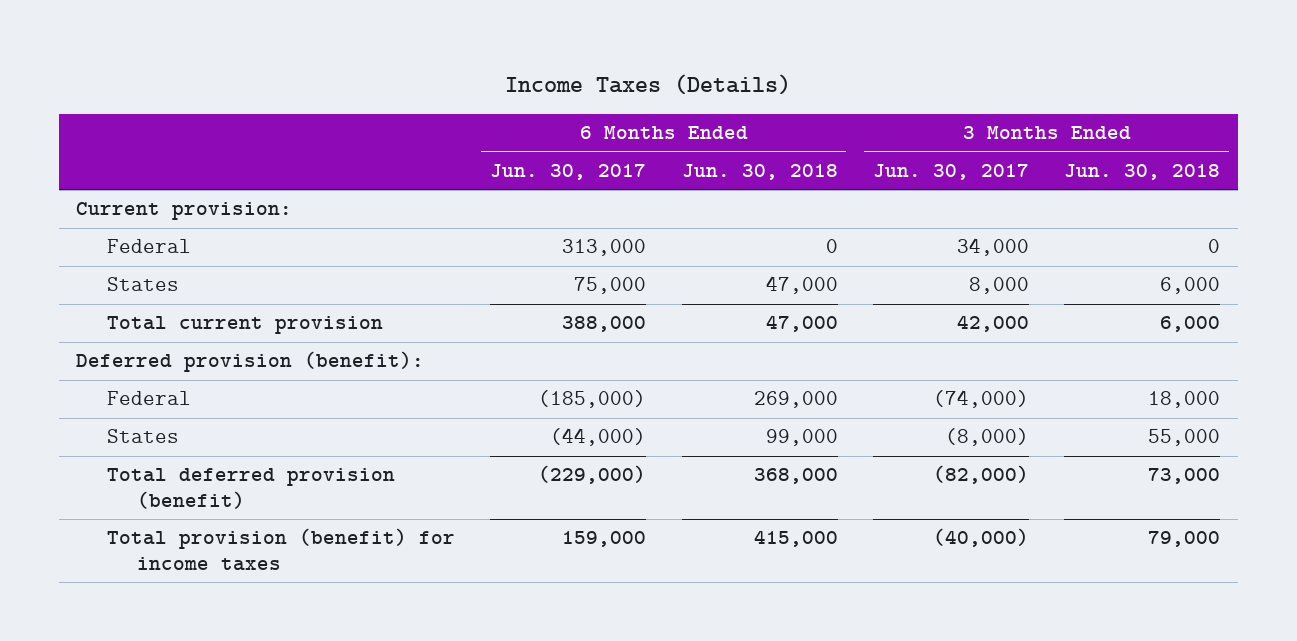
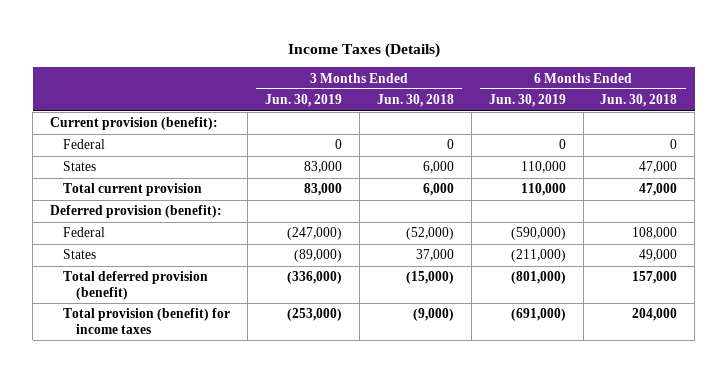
[490,163,647,180] Jun. 30, 2017 -> none
[873,163,1030,180] Jun. 30, 2017 -> none
none -> [264,94,342,108] Jun. 30, 2019
none -> [488,94,566,108] Jun. 30, 2019
[76,202,293,221] Current provision: -> [50,117,219,131] Current provision (benefit):
[753,391,838,409] 269,000 -> [632,227,678,240] 108,000
[1148,391,1221,409] 18,000 -> [405,227,454,241] (52,000)
[765,429,838,447] 99,000 -> [639,249,678,262] 49,000
[1148,429,1221,447] 55,000 -> [415,249,454,262] 37,000
[753,468,838,485] 368,000 -> [632,271,678,285] 157,000
[1148,468,1221,485] 73,000 -> [405,271,454,285] (15,000)
[753,530,838,548] 415,000 -> [632,308,678,322] 204,000
[1148,531,1221,548] 79,000 -> [412,308,454,322] (9,000)

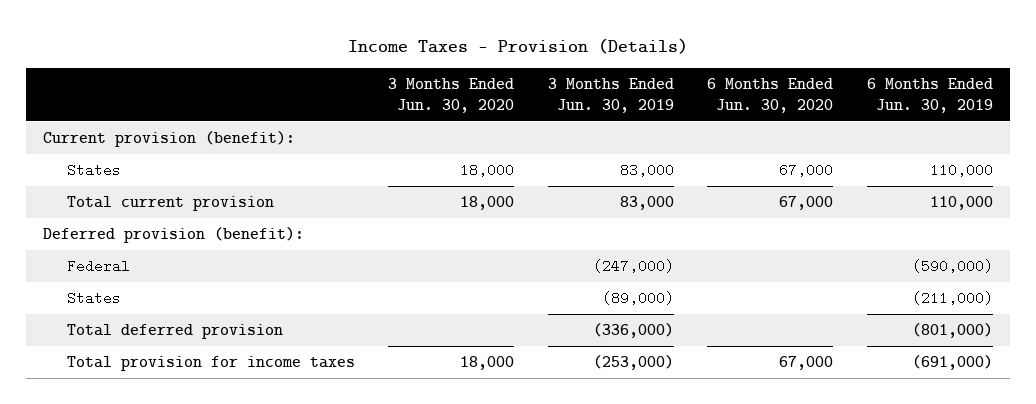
[287,42,440,58] Income Taxes (Details) -> [348,37,689,54] Income Taxes - Provision (Details)
[376,94,454,108] Jun. 30, 2018 -> none
[600,94,678,108] Jun. 30, 2018 -> none
none -> [388,77,515,113] 3 Months Ended Jun. 30, 2020
none -> [707,77,834,113] 6 Months Ended Jun. 30, 2020
[63,139,106,150] Federal -> none
[63,271,209,301] Total deferred provision (benefit) -> [66,323,283,339] Total deferred provision
[63,308,231,335] Total provision (benefit) for income taxes -> [66,355,355,371] Total provision for income taxes

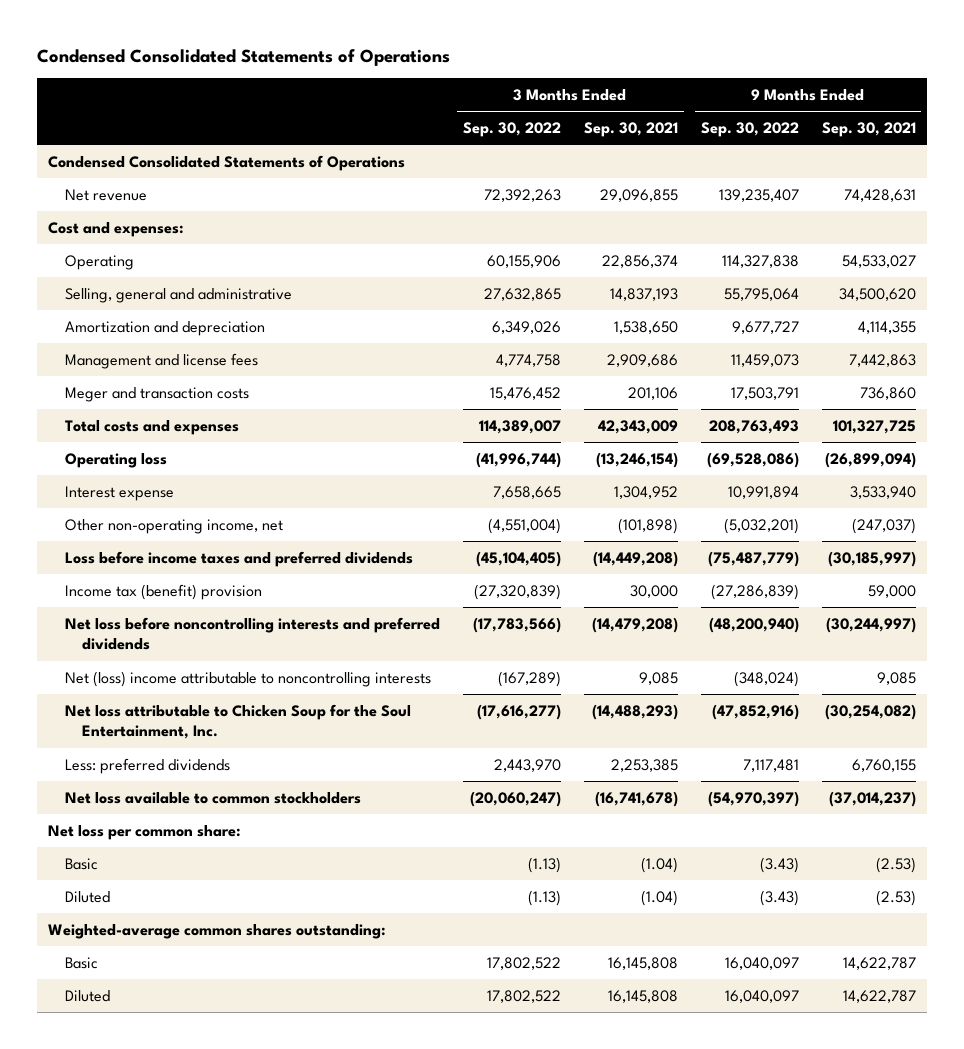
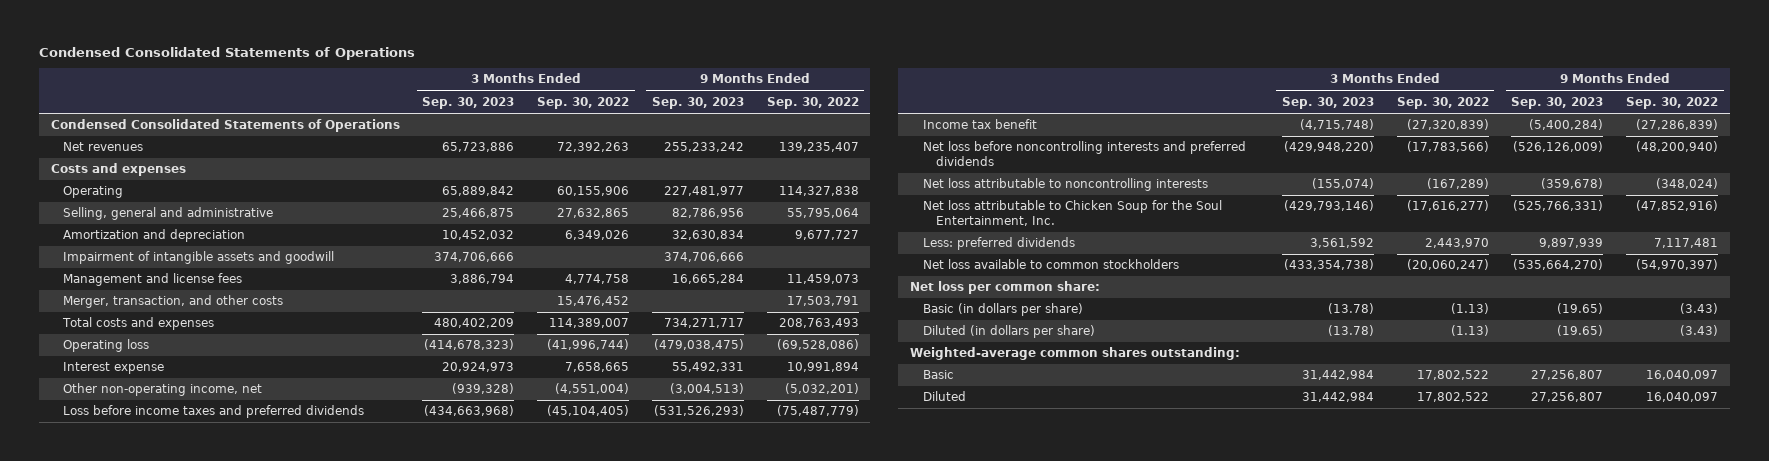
[583,122,678,138] Sep. 30, 2021 -> none
[821,122,916,138] Sep. 30, 2021 -> none
none -> [422,96,515,109] Sep. 30, 2023
none -> [651,96,744,109] Sep. 30, 2023
[64,188,147,201] Net revenue -> [63,142,144,152] Net revenues
[48,221,185,237] Cost and expenses: -> [50,163,186,177] Costs and expenses
none -> [63,251,335,265] Impairment of intangible assets and goodwill
[64,386,249,402] Meger and transaction costs -> [63,295,284,309] Merger, transaction, and other costs
[64,583,262,600] Income tax (benefit) provision -> [922,119,1037,130] Income tax benefit
[64,670,431,687] Net (loss) income attributable to noncontrolling interests -> [922,178,1208,192] Net loss attributable to noncontrolling interests
[64,857,98,870] Basic -> [922,303,1083,317] Basic (in dollars per share)
[64,890,110,903] Diluted -> [922,325,1095,339] Diluted (in dollars per share)

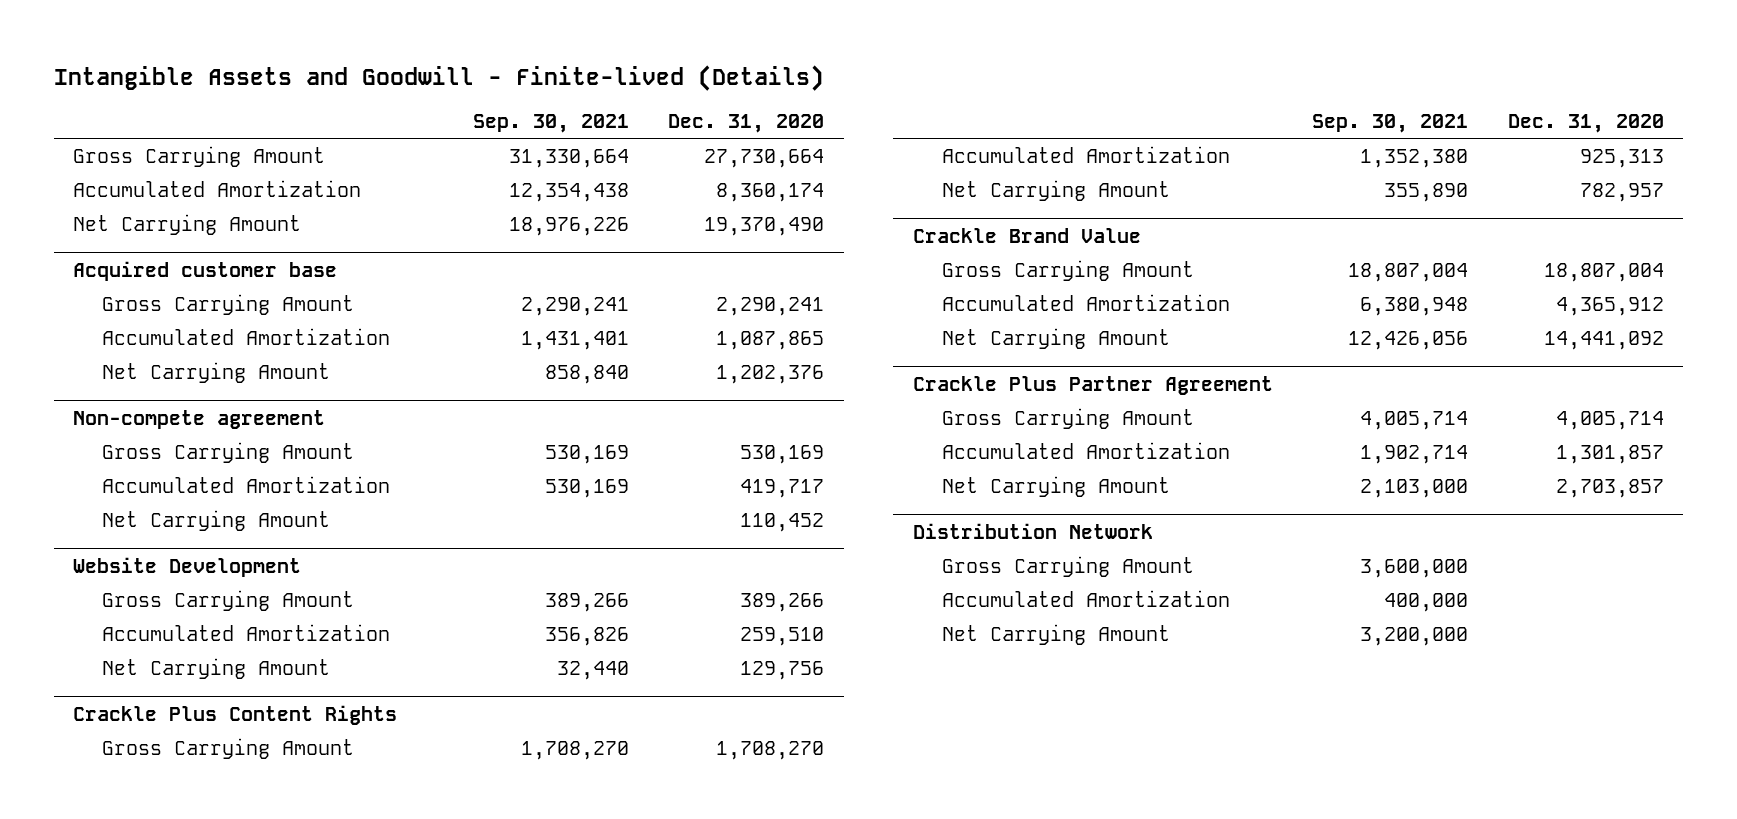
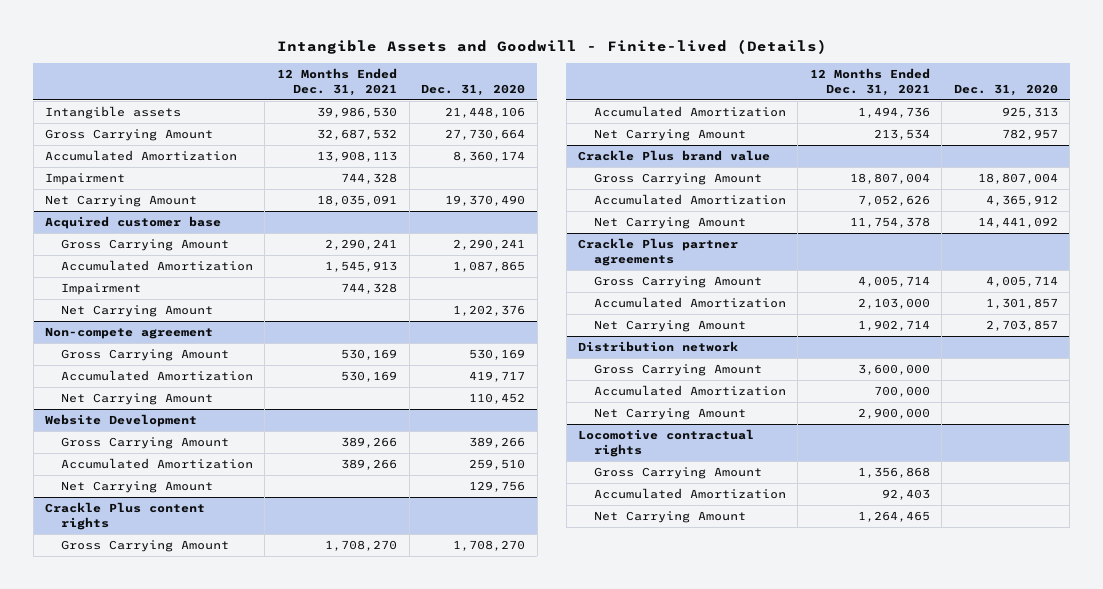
[472,114,629,134] Sep. 30, 2021 -> none
none -> [277,67,398,96] 12 Months Ended Dec. 31, 2021
none -> [45,106,182,120] Intangible assets
none -> [45,173,126,186] Impairment
none -> [60,283,141,296] Impairment
[73,704,398,725] Crackle Plus Content Rights -> [45,502,206,530] Crackle Plus content rights
[913,227,1142,243] Crackle Brand Value -> [578,150,771,162] Crackle Plus brand value
[913,375,1274,395] Crackle Plus Partner Agreement -> [578,238,739,266] Crackle Plus partner agreements
[913,522,1154,539] Distribution Network -> [578,341,739,353] Distribution network
none -> [578,429,755,457] Locomotive contractual rights
none -> [593,467,762,480] Gross Carrying Amount
none -> [593,488,786,500] Accumulated Amortization
none -> [593,511,746,524] Net Carrying Amount

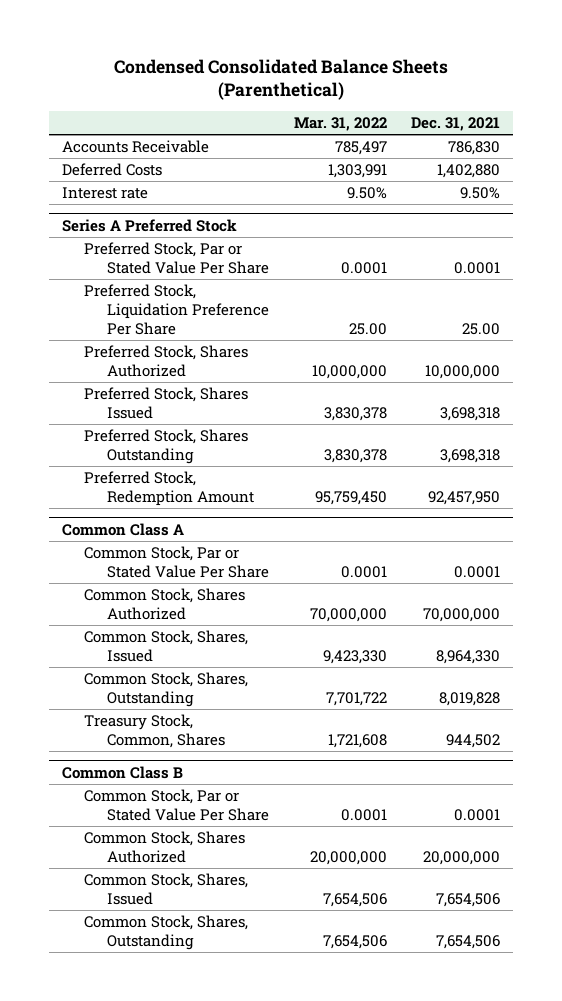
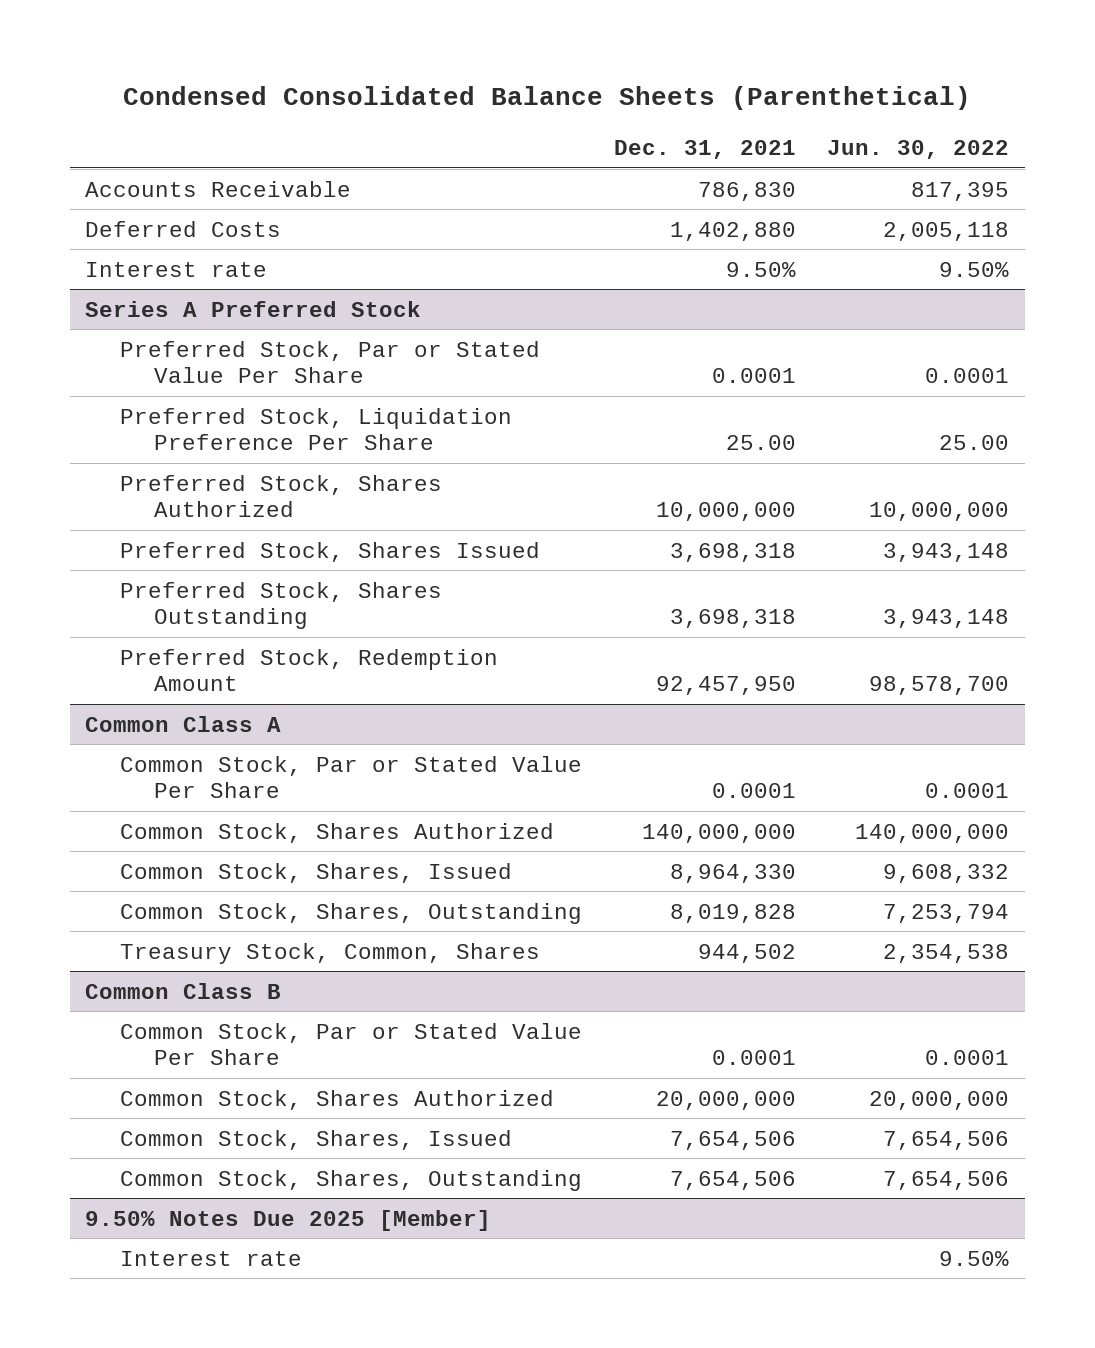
[293,117,387,132] Mar. 31, 2022 -> none
none -> [827,140,1010,160] Jun. 30, 2022
[423,608,501,623] 70,000,000 -> [641,823,796,843] 140,000,000
none -> [85,1209,492,1231] 9.50% Notes Due 2025 [Member]
none -> [119,1250,302,1266] Interest rate

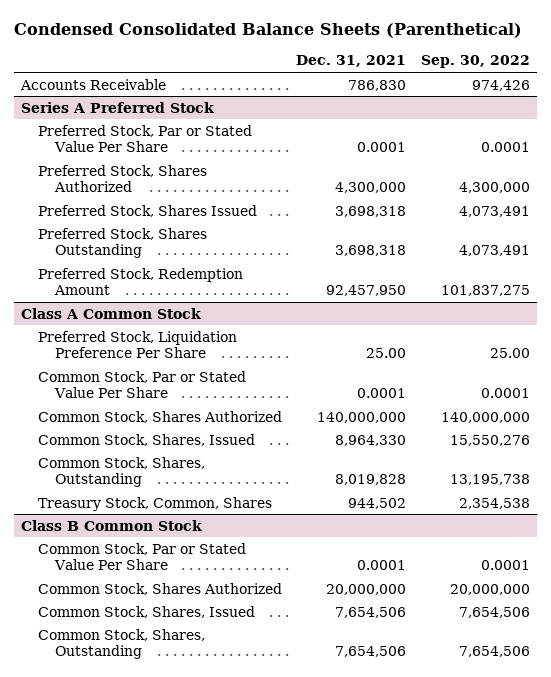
[827,140,1010,160] Jun. 30, 2022 -> none
none -> [420,55,530,69] Sep. 30, 2022
[85,220,282,237] Deferred Costs -> none
[85,261,268,277] Interest rate -> none
[119,407,512,450] Preferred Stock, Liquidation Preference Per Share -> none
[655,501,796,521] 10,000,000 -> [335,182,407,194] 4,300,000
[85,715,282,732] Common Class A -> [21,307,202,319] Class A Common Stock
none -> [38,330,238,359] Preferred Stock, Liquidation Preference Per Share
[85,982,282,999] Common Class B -> [21,519,203,531] Class B Common Stock
[85,1209,492,1231] 9.50% Notes Due 2025 [Member] -> none
[119,1250,302,1266] Interest rate -> none

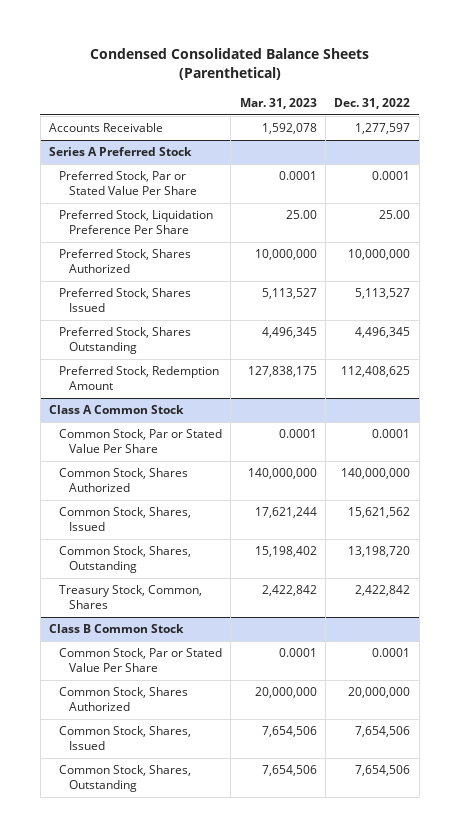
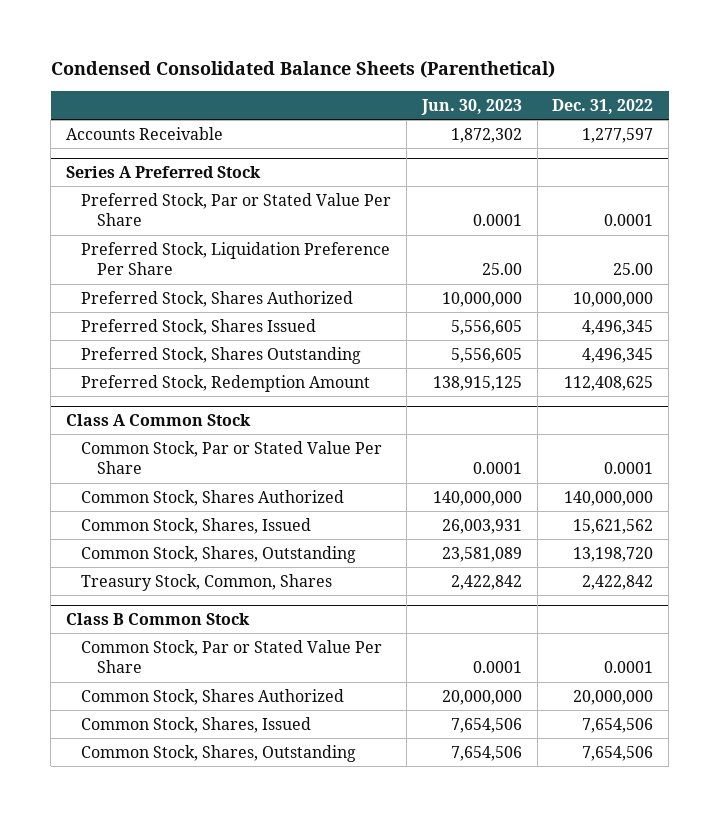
[239,97,317,109] Mar. 31, 2023 -> none
none -> [420,98,522,115] Jun. 30, 2023
[355,288,411,300] 5,113,527 -> [582,319,654,335] 4,496,345

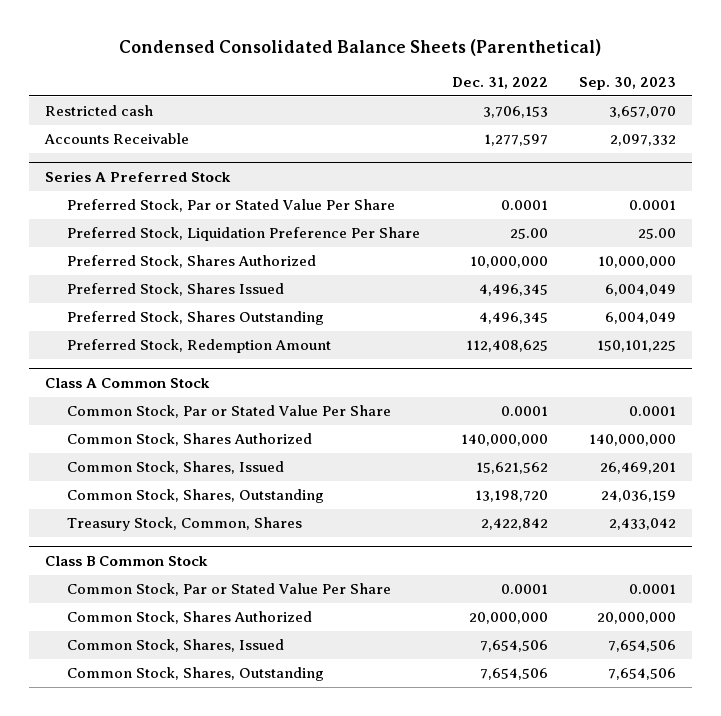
[420,98,522,115] Jun. 30, 2023 -> none
none -> [579,76,677,90] Sep. 30, 2023
none -> [44,105,153,117] Restricted cash

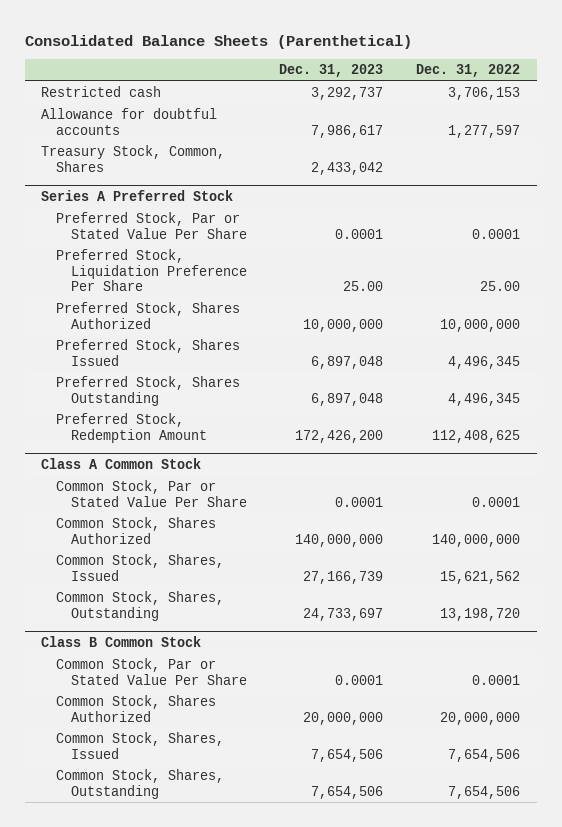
[119,38,602,56] Condensed Consolidated Balance Sheets (Parenthetical) -> [25,34,413,49] Consolidated Balance Sheets (Parenthetical)
[579,76,677,90] Sep. 30, 2023 -> none
none -> [279,64,384,78] Dec. 31, 2023
[43,133,189,145] Accounts Receivable -> [41,108,218,135] Allowance for doubtful accounts
none -> [41,145,226,172] Treasury Stock, Common, Shares
[67,517,303,532] Treasury Stock, Common, Shares -> none

